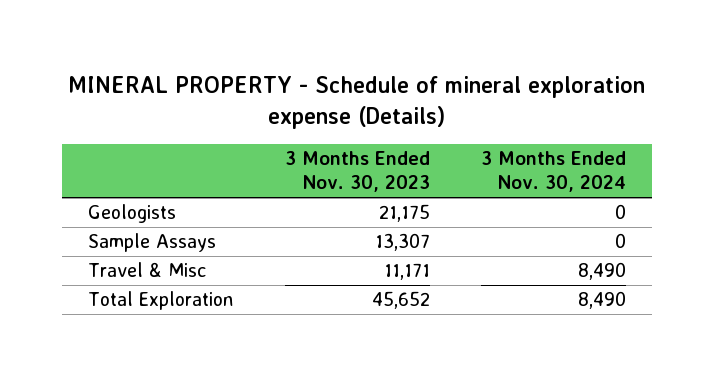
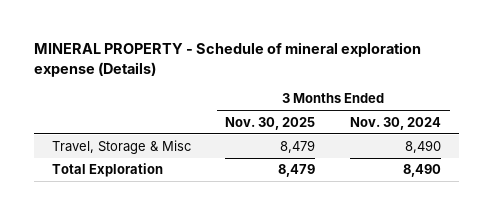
[284,151,430,193] 3 Months Ended Nov. 30, 2023 -> none
none -> [225,116,316,130] Nov. 30, 2025
[88,204,177,224] Geologists -> none
[88,233,217,253] Sample Assays -> none
[88,262,207,278] Travel & Misc -> [51,140,191,155] Travel, Storage & Misc

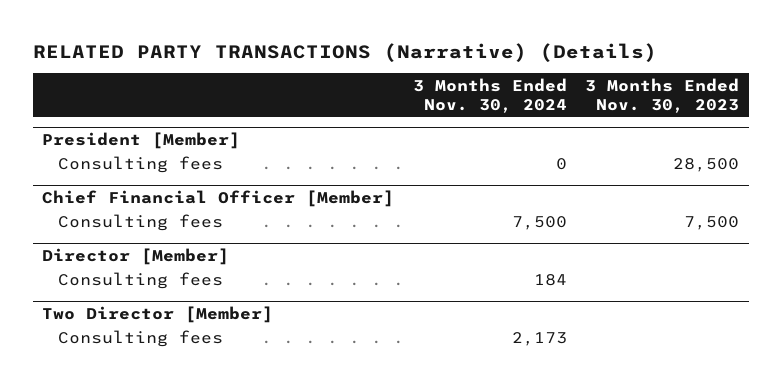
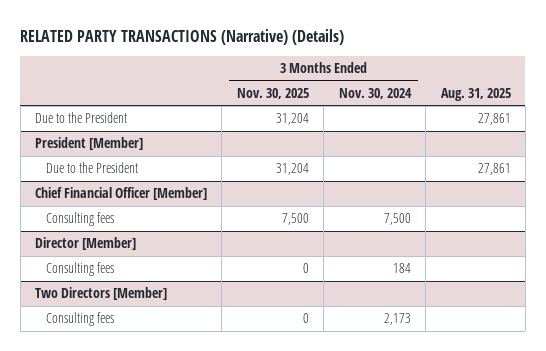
[585,77,740,114] 3 Months Ended Nov. 30, 2023 -> none
none -> [236,88,309,100] Nov. 30, 2025
none -> [440,88,511,102] Aug. 31, 2025
none -> [35,112,128,124] Due to the President
[58,156,224,174] Consulting fees -> none
none -> [45,162,138,174] Due to the President
[42,306,274,324] Two Director [Member] -> [35,287,168,301] Two Directors [Member]

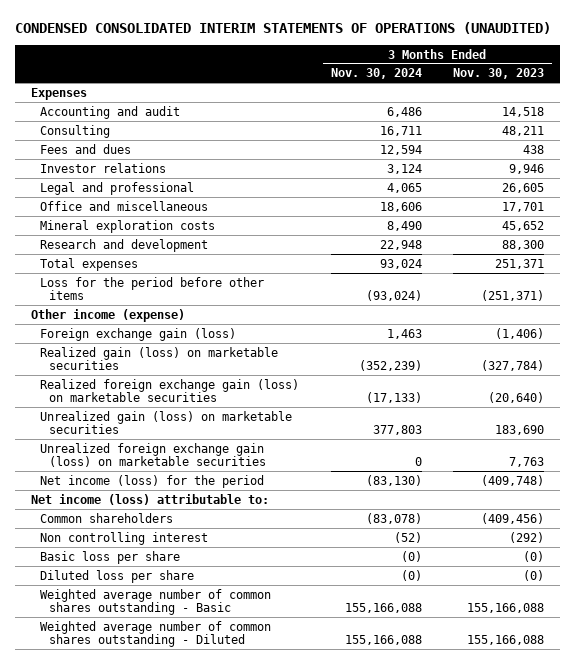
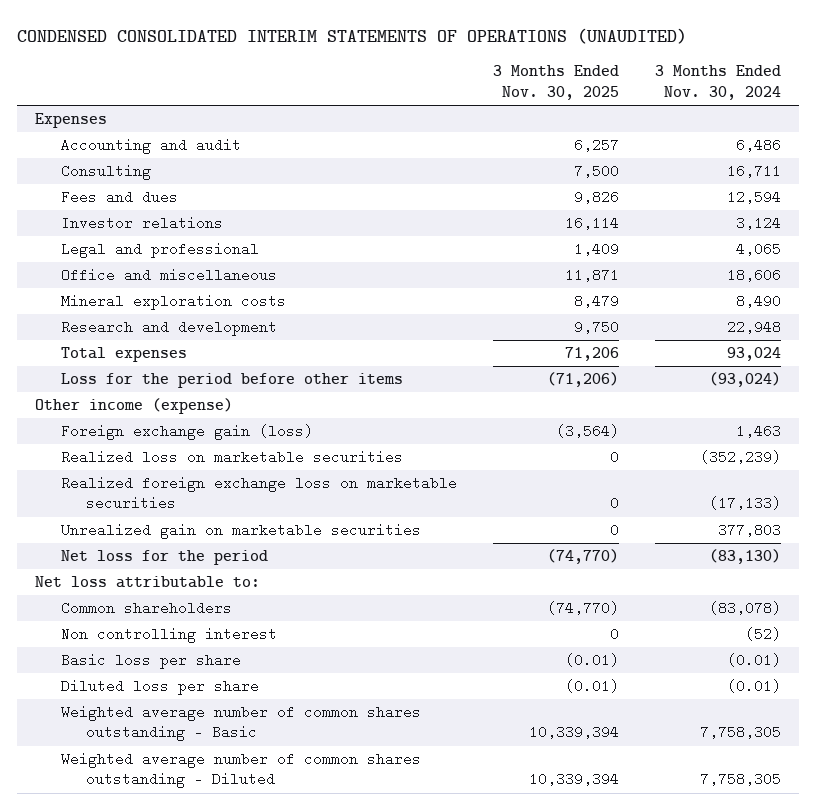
[453,68,545,80] Nov. 30, 2023 -> none
none -> [492,65,619,100] 3 Months Ended Nov. 30, 2025
[40,442,267,467] Unrealized foreign exchange gain (loss) on marketable securities -> none
[40,346,279,370] Realized gain (loss) on marketable securities -> [60,450,403,465] Realized loss on marketable securities
[40,378,300,402] Realized foreign exchange gain (loss) on marketable securities -> [60,476,457,511] Realized foreign exchange loss on marketable securities
[40,410,293,434] Unrealized gain (loss) on marketable securities -> [60,523,421,540] Unrealized gain on marketable securities
[40,474,265,488] Net income (loss) for the period -> [60,550,268,566] Net loss for the period
[31,493,270,505] Net income (loss) attributable to: -> [34,576,260,589] Net loss attributable to:
[400,550,422,562] (0) -> [726,653,781,668] (0.01)
[400,569,422,581] (0) -> [726,679,781,694] (0.01)
[344,602,422,613] 155,166,088 -> [699,725,781,740] 7,758,305
[344,634,422,645] 155,166,088 -> [699,772,781,787] 7,758,305

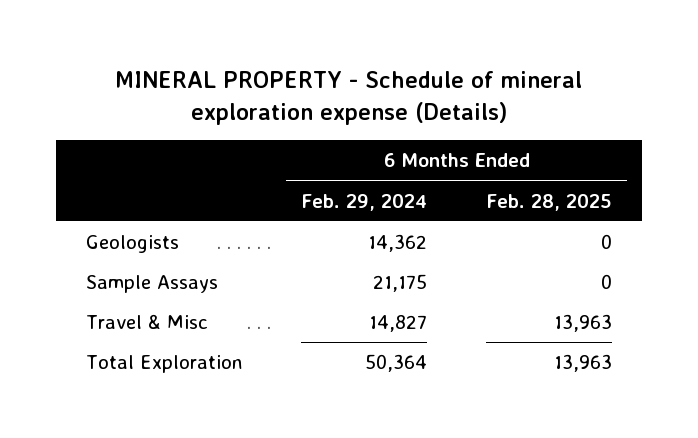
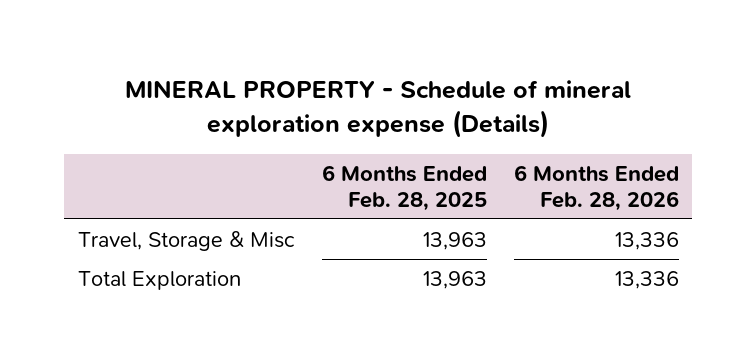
[301,193,428,211] Feb. 29, 2024 -> none
none -> [513,164,679,211] 6 Months Ended Feb. 28, 2026
[85,235,179,254] Geologists -> none
[85,275,218,294] Sample Assays -> none
[85,314,208,330] Travel & Misc -> [77,230,295,251] Travel, Storage & Misc

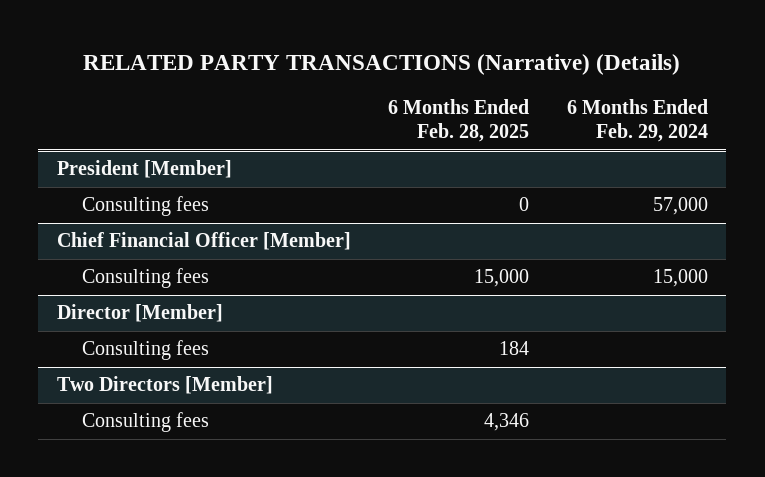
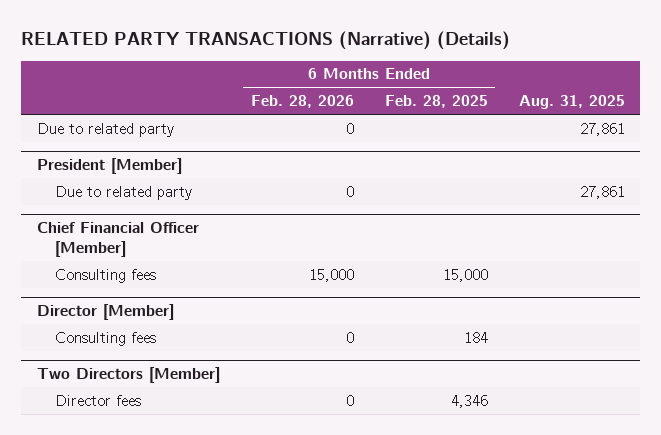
[566,99,708,143] 6 Months Ended Feb. 29, 2024 -> none
none -> [250,95,354,109] Feb. 28, 2026
none -> [518,95,625,110] Aug. 31, 2025
none -> [36,122,174,137] Due to related party
[81,196,209,217] Consulting fees -> none
none -> [55,185,193,200] Due to related party
[81,412,209,433] Consulting fees -> [55,394,142,406] Director fees

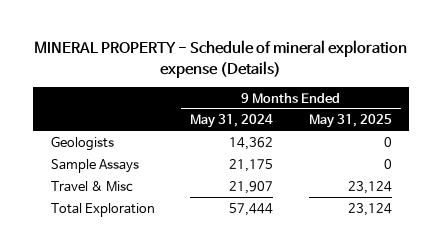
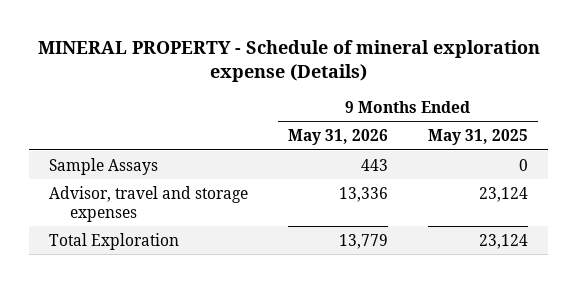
[190,114,274,129] May 31, 2024 -> none
none -> [288,129,389,146] May 31, 2026
[50,135,114,151] Geologists -> none
[50,180,133,192] Travel & Misc -> [49,185,249,222] Advisor, travel and storage expenses

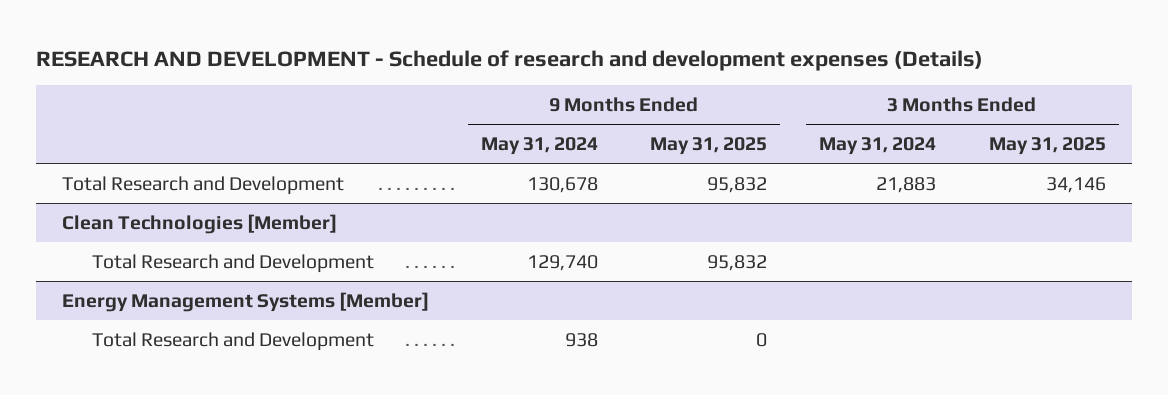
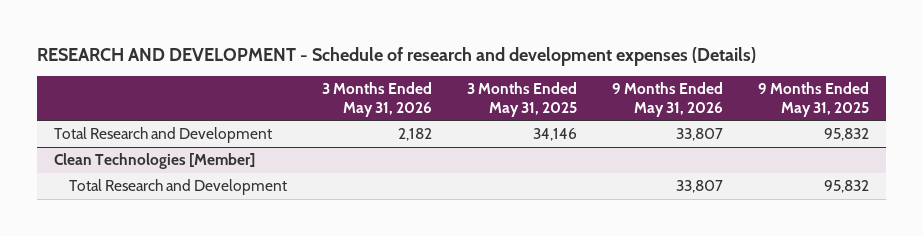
[481,137,599,156] May 31, 2024 -> none
[819,137,937,156] May 31, 2024 -> none
none -> [322,82,433,117] 3 Months Ended May 31, 2026
none -> [611,82,723,117] 9 Months Ended May 31, 2026
[62,291,430,312] Energy Management Systems [Member] -> none
[92,331,375,351] Total Research and Development -> none

